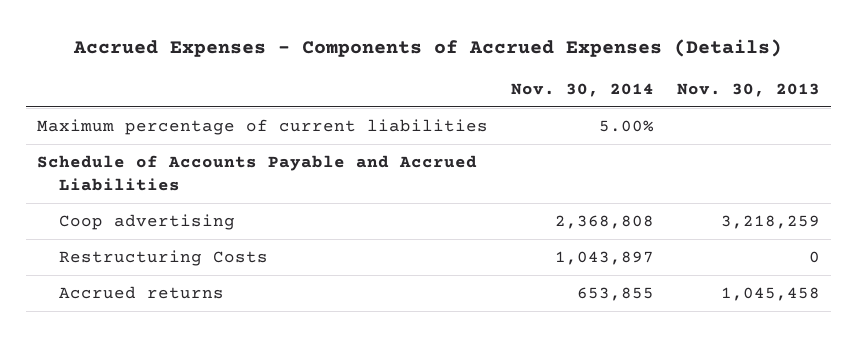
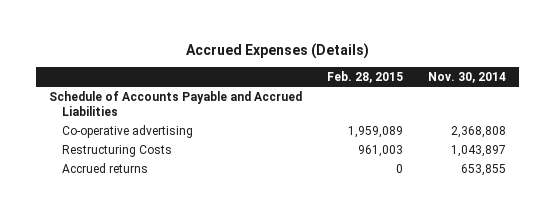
[73,38,783,57] Accrued Expenses - Components of Accrued Expenses (Details) -> [185,43,369,60] Accrued Expenses (Details)
[676,82,820,97] Nov. 30, 2013 -> none
none -> [327,71,404,84] Feb. 28, 2015
[37,119,489,136] Maximum percentage of current liabilities -> none
[58,214,235,231] Coop advertising -> [62,124,194,138] Co-operative advertising

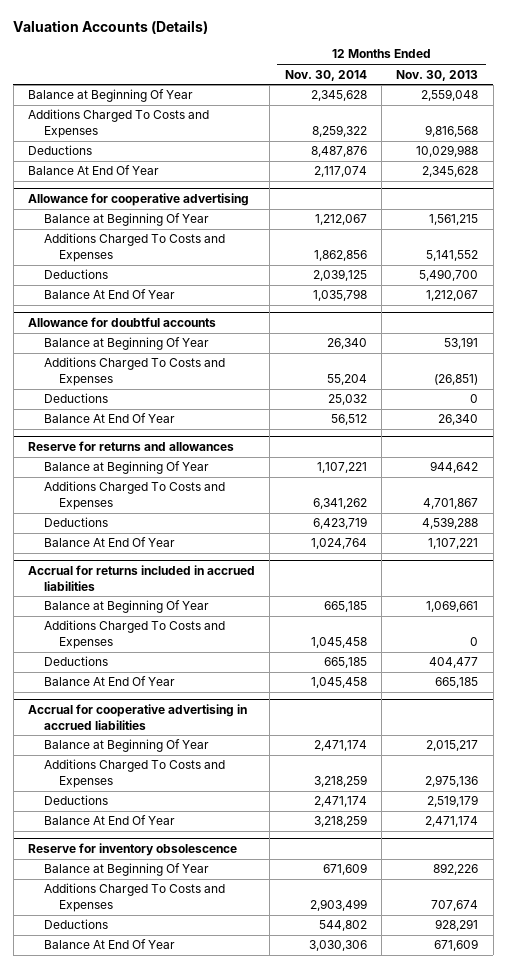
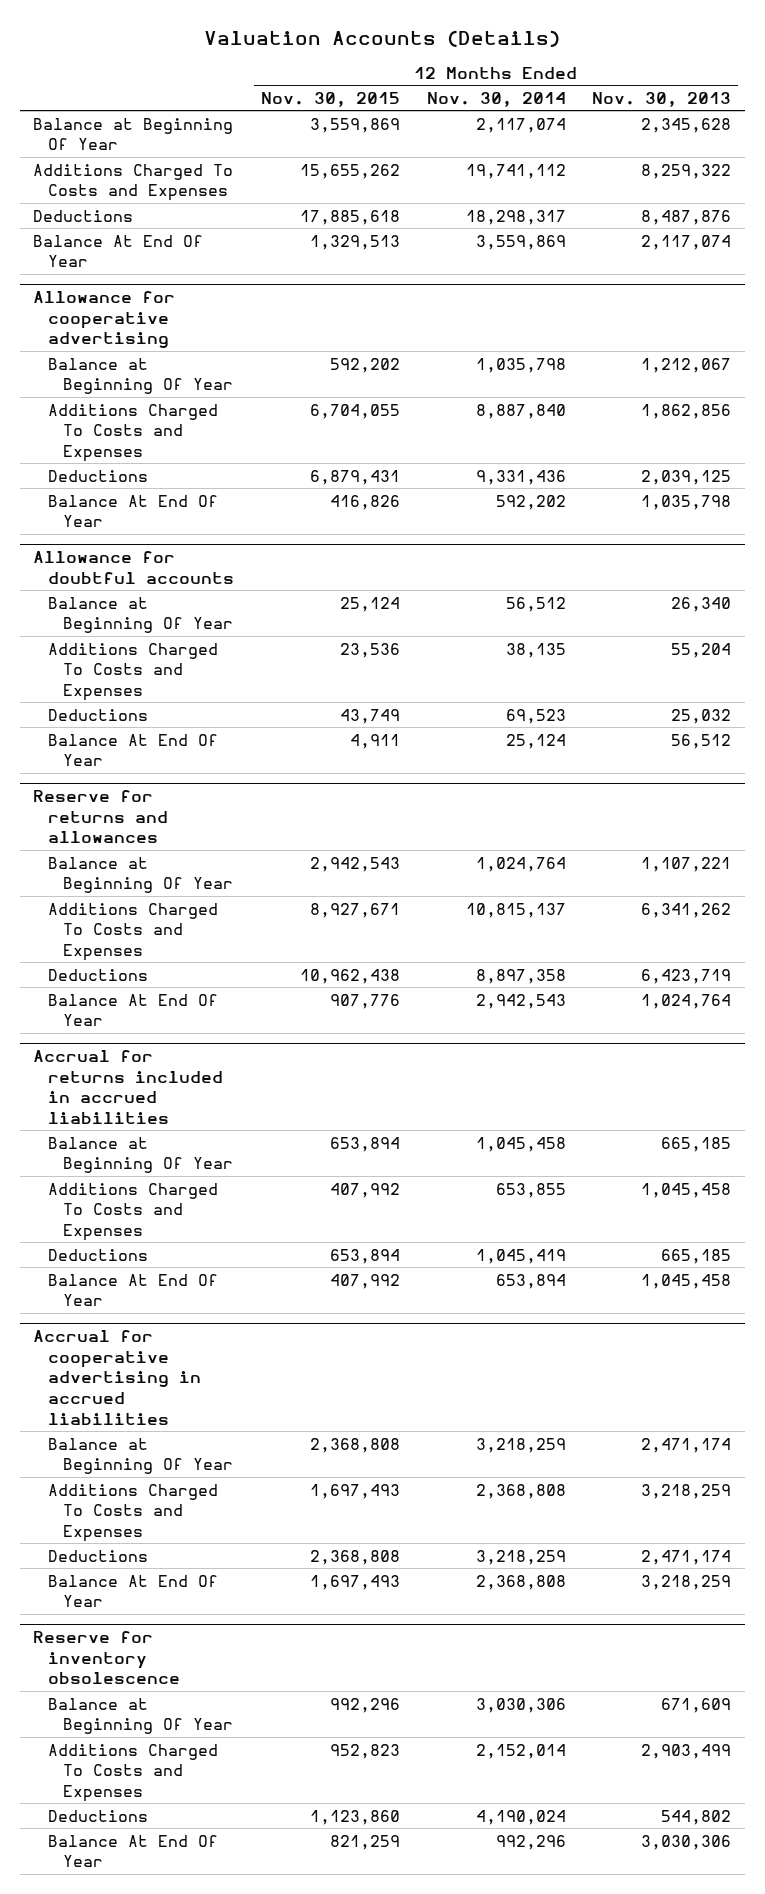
none -> [260,92,400,108] Nov. 30, 2015
[310,90,367,102] 2,345,628 -> [475,117,566,133] 2,117,074
[421,89,479,102] 2,559,048 -> [641,117,732,133] 2,345,628
[311,124,367,137] 8,259,322 -> [465,163,566,179] 19,741,112
[425,124,479,137] 9,816,568 -> [641,163,732,179] 8,259,322
[310,146,367,158] 8,487,876 -> [465,209,566,225] 18,298,317
[416,145,479,158] 10,029,988 -> [641,209,732,225] 8,487,876
[313,166,367,178] 2,117,074 -> [475,234,566,250] 3,559,869
[422,166,479,178] 2,345,628 -> [641,234,732,250] 2,117,074
[314,214,367,226] 1,212,067 -> [475,357,566,373] 1,035,798
[429,214,479,226] 1,561,215 -> [641,357,732,373] 1,212,067
[313,249,367,261] 1,862,856 -> [475,403,566,419] 8,887,840
[426,249,479,261] 5,141,552 -> [641,403,732,419] 1,862,856
[312,269,367,282] 2,039,125 -> [475,469,566,485] 9,331,436
[419,269,479,282] 5,490,700 -> [641,469,732,485] 2,039,125
[312,289,367,302] 1,035,798 -> [495,494,566,510] 592,202
[426,290,479,302] 1,212,067 -> [641,494,732,510] 1,035,798
[326,338,367,350] 26,340 -> [505,596,566,612] 56,512
[444,337,479,350] 53,191 -> [671,596,732,612] 26,340
[326,373,367,385] 55,204 -> [505,642,566,658] 38,135
[434,373,479,385] (26,851) -> [671,642,732,658] 55,204
[327,394,367,406] 25,032 -> [505,708,566,724] 69,523
[470,394,479,404] 0 -> [671,708,732,724] 25,032
[330,414,367,426] 56,512 -> [505,733,566,749] 25,124
[438,414,479,426] 26,340 -> [671,733,732,749] 56,512
[316,462,367,474] 1,107,221 -> [475,856,566,872] 1,024,764
[430,461,479,474] 944,642 -> [641,856,732,872] 1,107,221
[312,497,367,509] 6,341,262 -> [465,902,566,918] 10,815,137
[423,497,479,509] 4,701,867 -> [641,902,732,918] 6,341,262
[312,517,367,530] 6,423,719 -> [475,968,566,984] 8,897,358
[422,517,479,530] 4,539,288 -> [641,968,732,984] 6,423,719
[310,538,367,550] 1,024,764 -> [475,993,566,1009] 2,942,543
[428,538,479,550] 1,107,221 -> [641,993,732,1009] 1,024,764
[323,601,367,613] 665,185 -> [475,1136,566,1152] 1,045,458
[426,600,479,613] 1,069,661 -> [661,1136,732,1152] 665,185
[310,636,367,648] 1,045,458 -> [495,1182,566,1198] 653,855
[470,636,479,646] 0 -> [641,1182,732,1198] 1,045,458
[323,657,367,669] 665,185 -> [475,1248,566,1264] 1,045,419
[429,657,479,669] 404,477 -> [661,1248,732,1264] 665,185
[310,677,367,689] 1,045,458 -> [495,1273,566,1289] 653,894
[435,677,479,689] 665,185 -> [641,1273,732,1289] 1,045,458
[313,740,367,752] 2,471,174 -> [475,1437,566,1453] 3,218,259
[426,740,479,752] 2,015,217 -> [641,1437,732,1453] 2,471,174
[313,774,367,787] 3,218,259 -> [475,1483,566,1499] 2,368,808
[425,774,479,787] 2,975,136 -> [641,1483,732,1499] 3,218,259
[313,796,367,808] 2,471,174 -> [475,1549,566,1565] 3,218,259
[427,795,479,808] 2,519,179 -> [641,1549,732,1565] 2,471,174
[313,815,367,828] 3,218,259 -> [475,1574,566,1590] 2,368,808
[425,816,479,828] 2,471,174 -> [641,1574,732,1590] 3,218,259
[322,863,367,876] 671,609 -> [475,1697,566,1713] 3,030,306
[433,863,479,876] 892,226 -> [661,1697,732,1713] 671,609
[309,898,367,911] 2,903,499 -> [475,1743,566,1759] 2,152,014
[431,899,479,911] 707,674 -> [641,1743,732,1759] 2,903,499
[318,920,367,932] 544,802 -> [475,1809,566,1825] 4,190,024
[435,919,479,932] 928,291 -> [661,1809,732,1825] 544,802
[308,940,367,952] 3,030,306 -> [495,1834,566,1850] 992,296
[434,939,479,952] 671,609 -> [641,1834,732,1850] 3,030,306

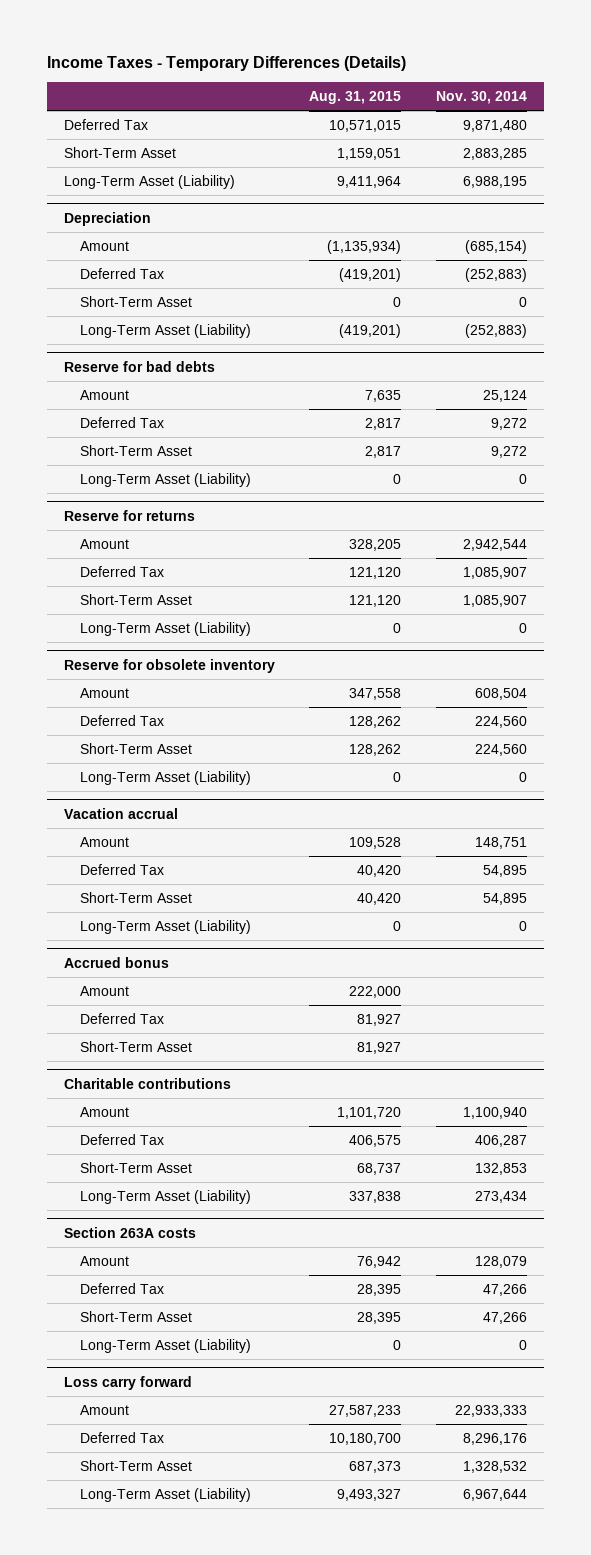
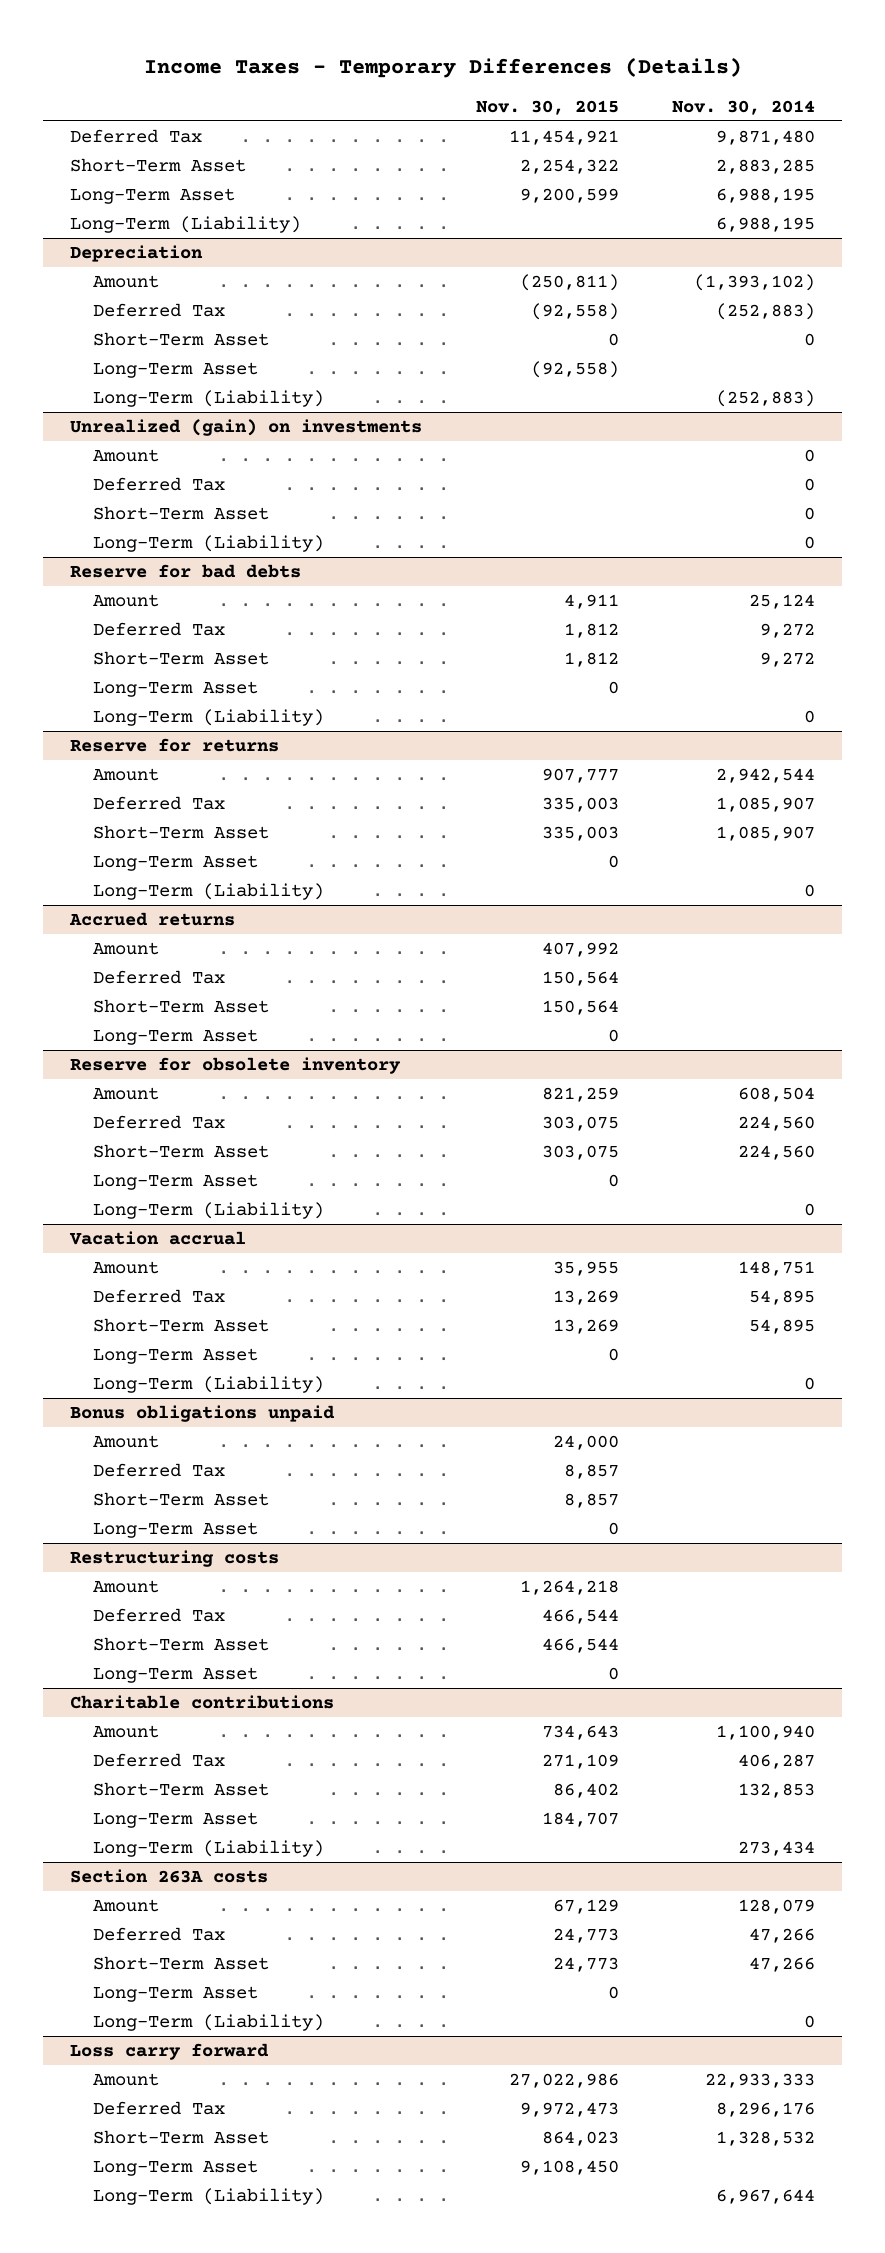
[309,90,402,104] Aug. 31, 2015 -> none
none -> [475,99,619,115] Nov. 30, 2015
none -> [69,187,235,204] Long-Term Asset
[63,174,235,189] Long-Term Asset (Liability) -> [69,215,301,233] Long-Term (Liability)
[465,239,528,254] (685,154) -> [694,273,816,291] (1,393,102)
none -> [92,361,258,378] Long-Term Asset
[80,323,252,338] Long-Term Asset (Liability) -> [92,389,324,407] Long-Term (Liability)
none -> [69,418,422,436] Unrealized (gain) on investments
none -> [92,448,159,462] Amount
none -> [92,476,225,491] Deferred Tax
none -> [92,505,269,520] Short-Term Asset
none -> [92,534,324,552] Long-Term (Liability)
none -> [92,680,258,697] Long-Term Asset
[80,472,252,487] Long-Term Asset (Liability) -> [92,708,324,726] Long-Term (Liability)
none -> [92,854,258,871] Long-Term Asset
[80,621,252,636] Long-Term Asset (Liability) -> [92,882,324,900] Long-Term (Liability)
none -> [68,911,235,926] Accrued returns
none -> [92,941,159,955] Amount
none -> [92,969,225,984] Deferred Tax
none -> [92,998,269,1013] Short-Term Asset
none -> [92,1028,258,1045] Long-Term Asset
none -> [92,1173,258,1190] Long-Term Asset
[80,770,252,785] Long-Term Asset (Liability) -> [92,1201,324,1219] Long-Term (Liability)
none -> [92,1347,258,1364] Long-Term Asset
[80,919,252,934] Long-Term Asset (Liability) -> [92,1375,324,1393] Long-Term (Liability)
[63,956,169,968] Accrued bonus -> [69,1404,335,1422] Bonus obligations unpaid
none -> [92,1521,258,1538] Long-Term Asset
none -> [69,1549,279,1567] Restructuring costs
none -> [92,1579,159,1593] Amount
none -> [92,1607,225,1622] Deferred Tax
none -> [92,1636,269,1651] Short-Term Asset
none -> [92,1666,258,1683] Long-Term Asset
none -> [92,1811,258,1828] Long-Term Asset
[80,1189,252,1204] Long-Term Asset (Liability) -> [92,1839,324,1857] Long-Term (Liability)
none -> [92,1985,258,2002] Long-Term Asset
[80,1338,252,1353] Long-Term Asset (Liability) -> [92,2013,324,2031] Long-Term (Liability)
none -> [92,2159,258,2176] Long-Term Asset
[80,1487,252,1502] Long-Term Asset (Liability) -> [92,2187,324,2205] Long-Term (Liability)

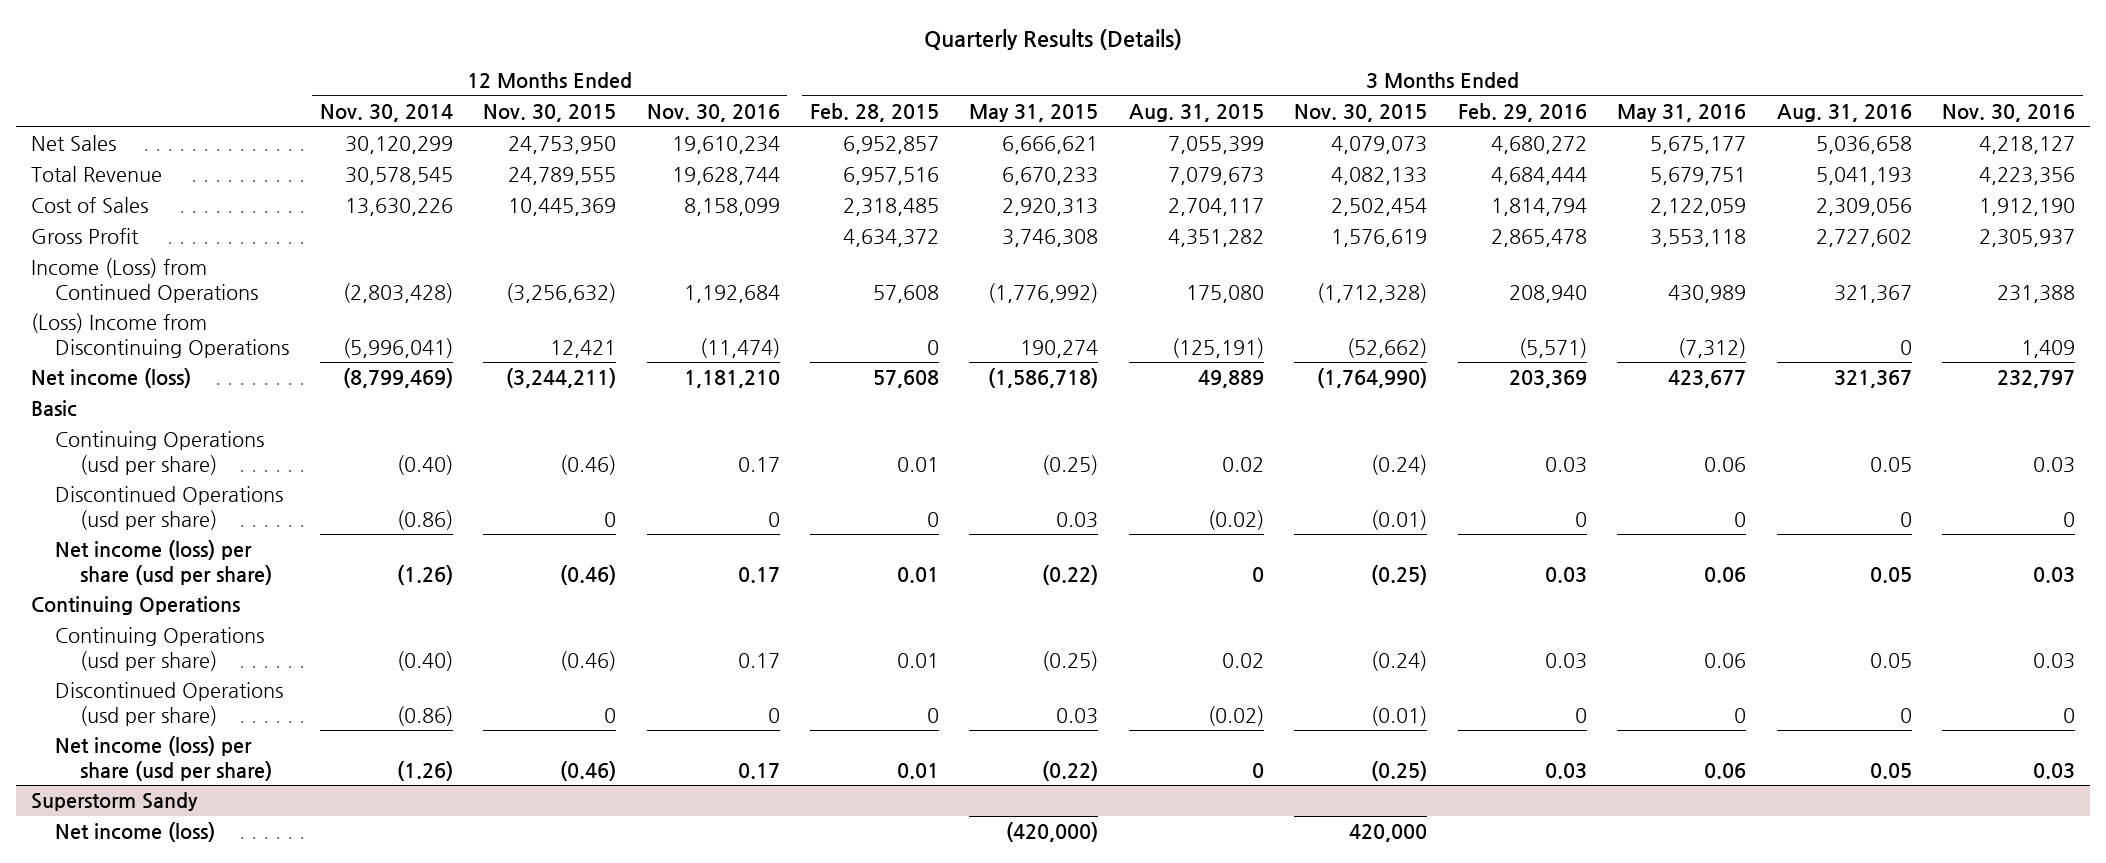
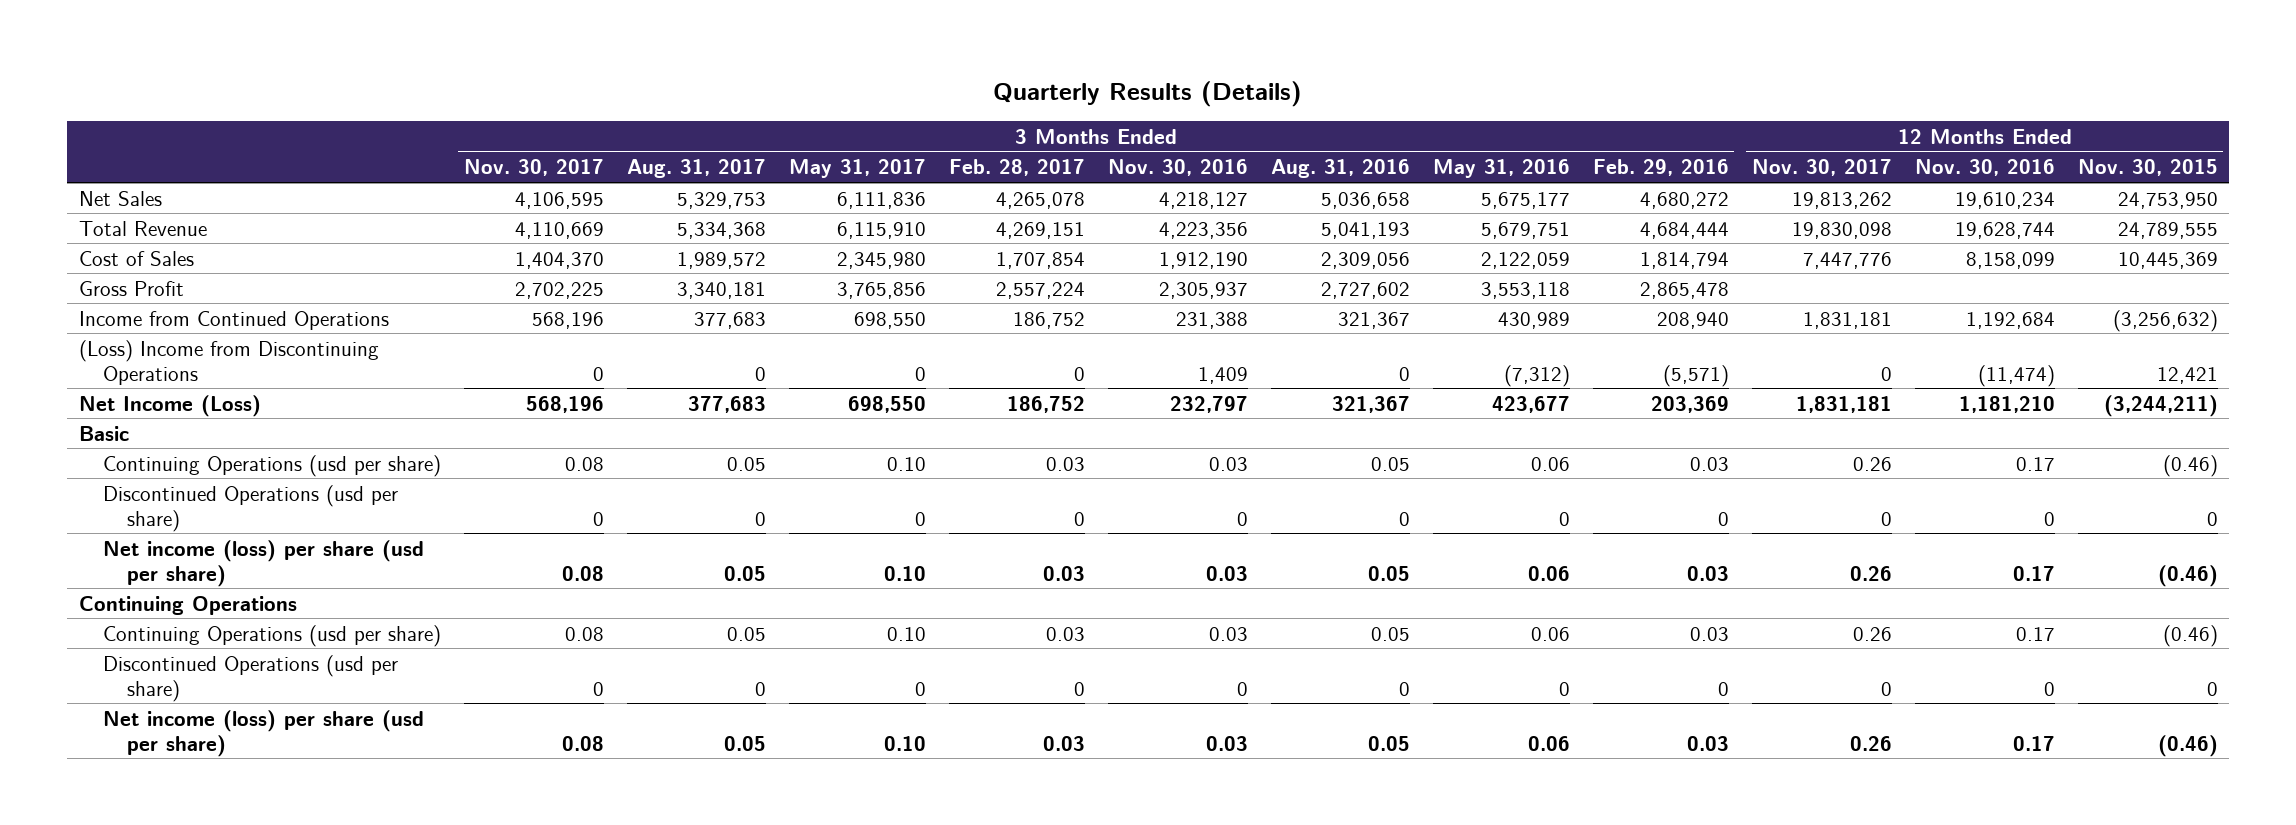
[319,103,453,122] Nov. 30, 2014 -> none
[810,102,940,122] Feb. 28, 2015 -> none
[969,103,1099,122] May 31, 2015 -> none
[1128,103,1264,122] Aug. 31, 2015 -> none
[1294,103,1428,122] Nov. 30, 2015 -> none
none -> [463,159,604,177] Nov. 30, 2017
none -> [626,159,766,179] Aug. 31, 2017
none -> [788,159,926,179] May 31, 2017
none -> [948,159,1085,177] Feb. 28, 2017
none -> [1751,159,1892,177] Nov. 30, 2017
[31,258,259,303] Income (Loss) from Continued Operations -> [78,310,389,330] Income from Continued Operations
[31,368,192,389] Net income (loss) -> [78,394,261,417] Net Income (Loss)
[31,792,199,812] Superstorm Sandy -> none
[55,822,216,843] Net income (loss) -> none

